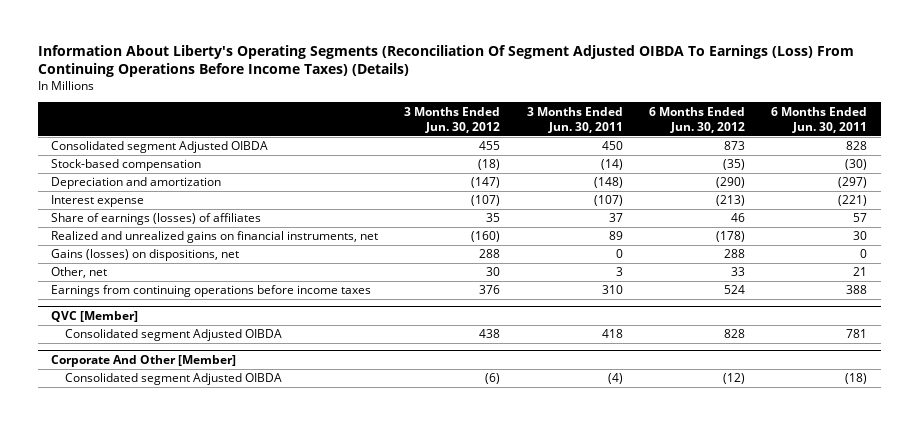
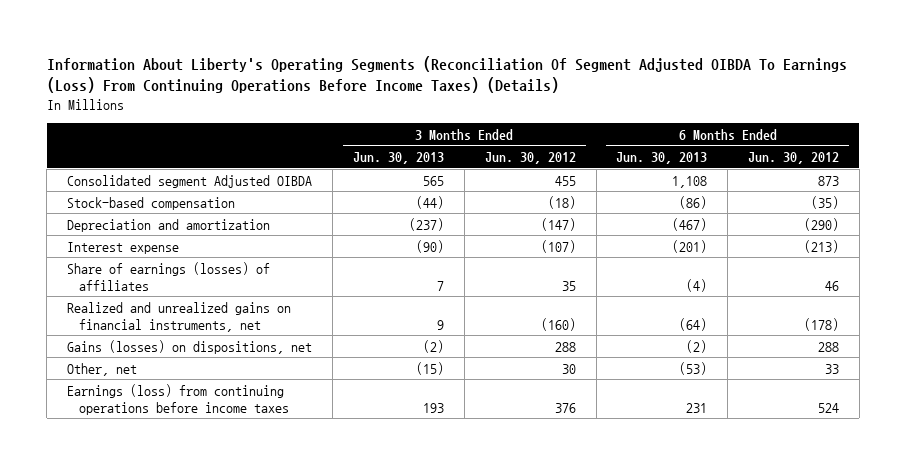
[526,106,623,133] 3 Months Ended Jun. 30, 2011 -> none
[771,106,868,133] 6 Months Ended Jun. 30, 2011 -> none
none -> [353,151,445,164] Jun. 30, 2013
none -> [616,151,708,164] Jun. 30, 2013
[50,311,138,323] QVC [Member] -> none
[65,329,283,342] Consolidated segment Adjusted OIBDA -> none
[50,355,236,368] Corporate And Other [Member] -> none
[65,373,283,386] Consolidated segment Adjusted OIBDA -> none
[50,285,371,298] Earnings from continuing operations before income taxes -> [67,383,290,415] Earnings (loss) from continuing operations before income taxes

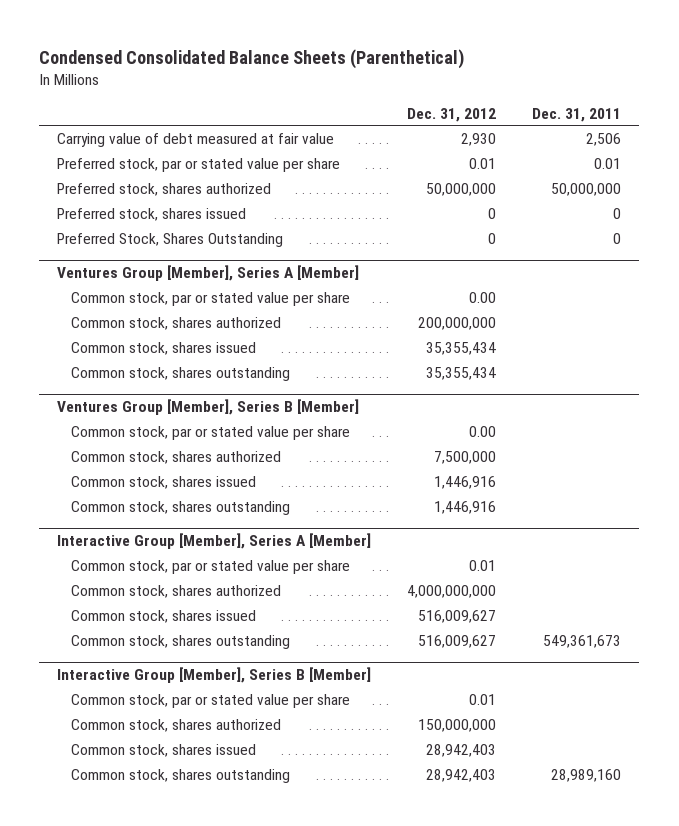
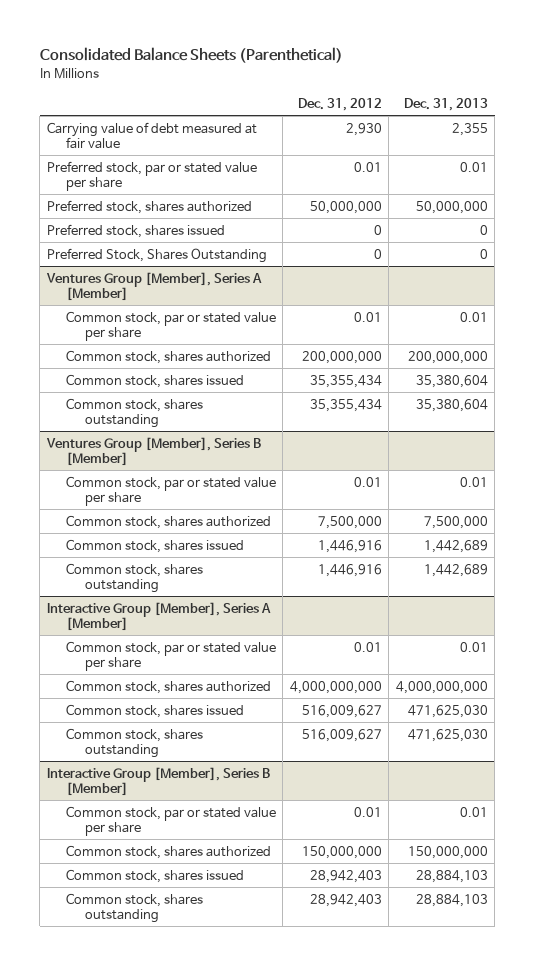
[39,48,465,69] Condensed Consolidated Balance Sheets (Parenthetical) -> [39,47,343,64] Consolidated Balance Sheets (Parenthetical)
[532,107,622,122] Dec. 31, 2011 -> none
none -> [403,98,488,112] Dec. 31, 2013
[469,291,497,303] 0.00 -> [353,311,382,322] 0.01
[469,425,497,437] 0.00 -> [353,476,382,487] 0.01

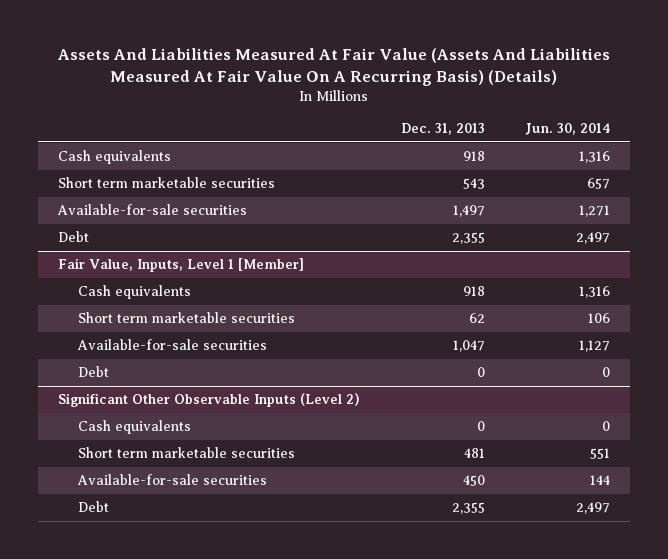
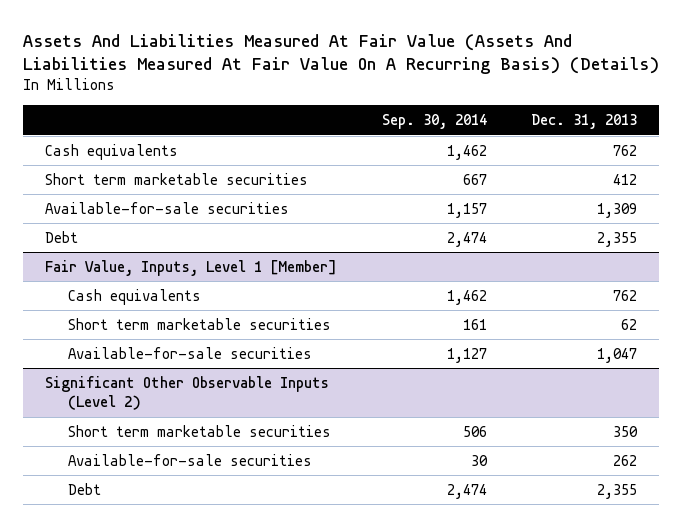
[524,123,610,136] Jun. 30, 2014 -> none
none -> [381,114,487,130] Sep. 30, 2014
[463,151,486,162] 918 -> [613,144,638,156] 762
[463,178,486,190] 543 -> [613,173,638,185] 412
[453,205,486,218] 1,497 -> [597,202,638,218] 1,309
[463,286,486,297] 918 -> [613,289,638,301] 762
[78,366,110,378] Debt -> none
[78,420,192,435] Cash equivalents -> none
[464,448,486,459] 481 -> [613,425,639,437] 350
[463,475,486,487] 450 -> [613,454,638,466] 262

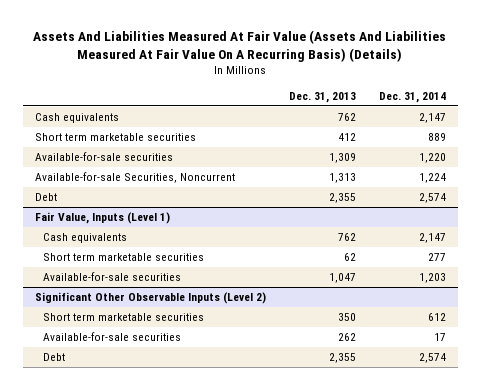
[381,114,487,130] Sep. 30, 2014 -> none
none -> [379,92,447,104] Dec. 31, 2014
none -> [34,172,235,184] Available-for-sale Securities, Noncurrent
[45,259,338,276] Fair Value, Inputs, Level 1 [Member] -> [34,212,170,225] Fair Value, Inputs (Level 1)

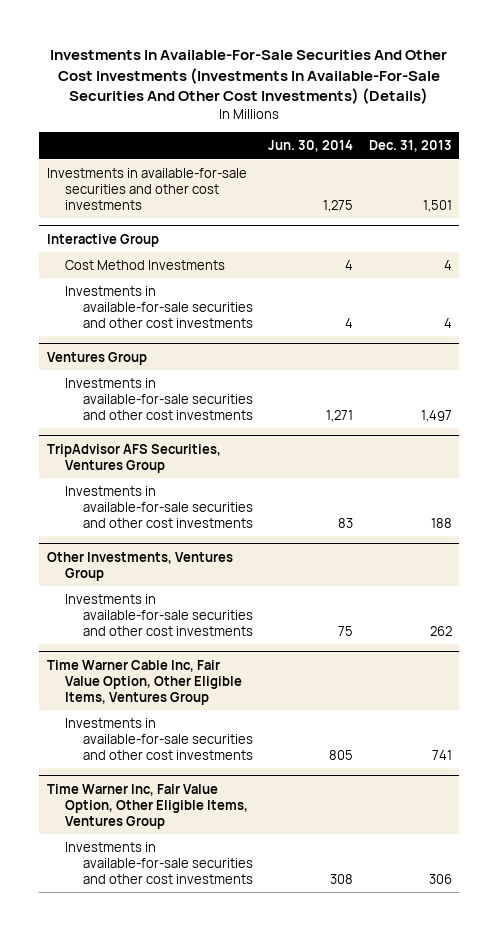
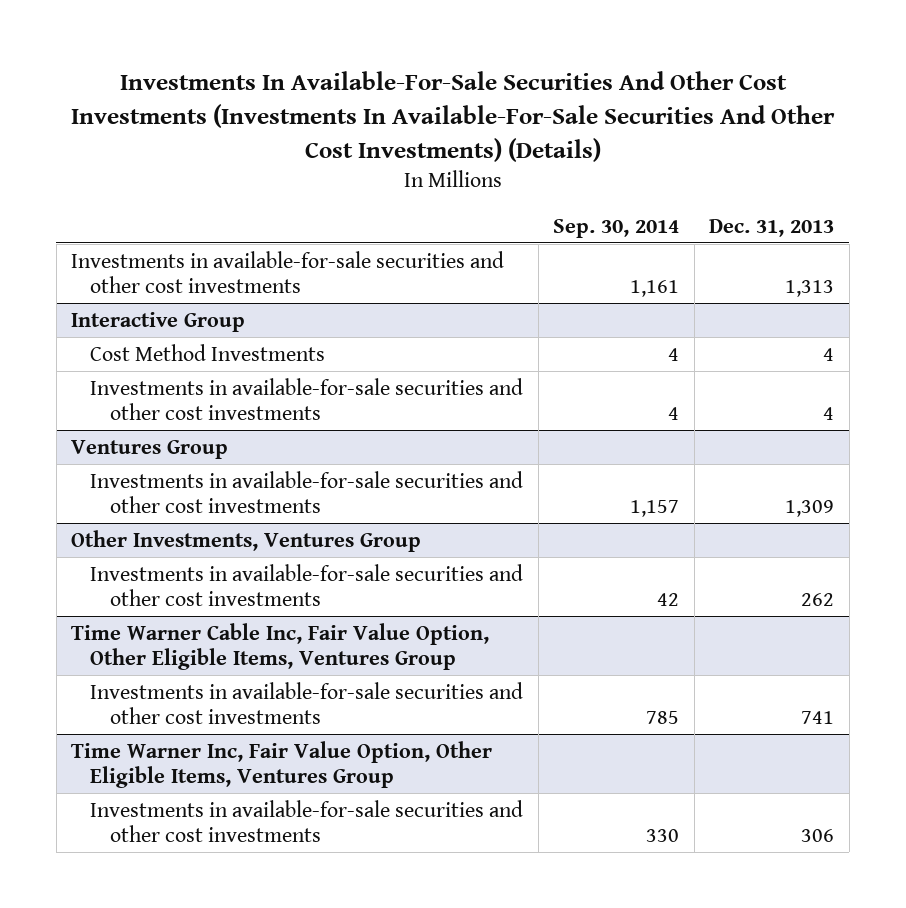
[268,140,354,153] Jun. 30, 2014 -> none
none -> [553,218,680,238] Sep. 30, 2014
[422,199,452,212] 1,501 -> [785,279,835,297] 1,313
[47,443,222,473] TripAdvisor AFS Securities, Ventures Group -> none
[65,486,253,528] Investments in available-for-sale securities and other cost investments -> none
[420,409,452,422] 1,497 -> [785,499,835,517] 1,309

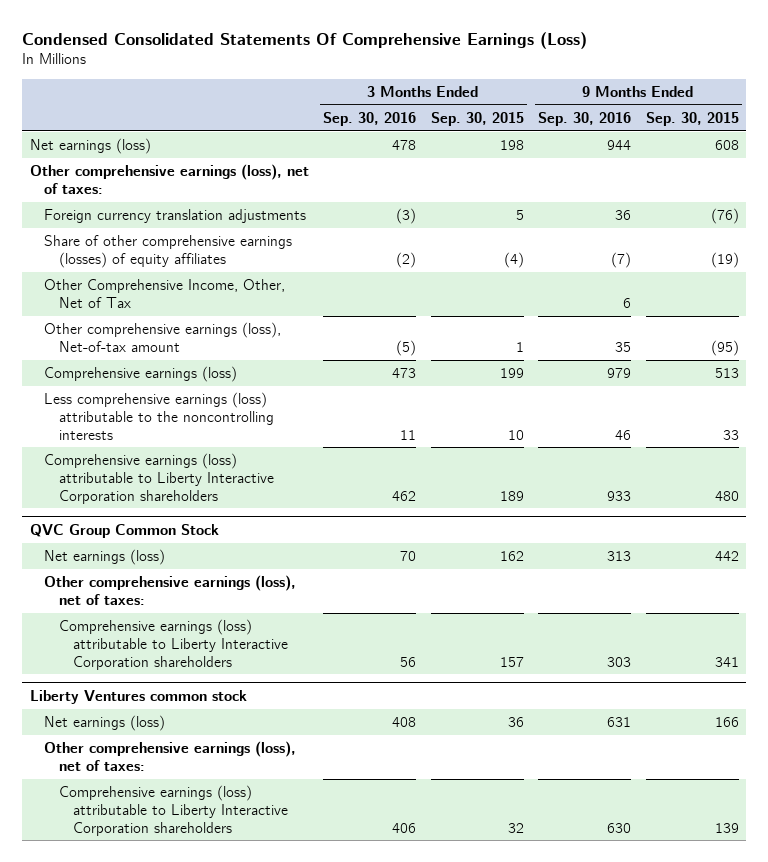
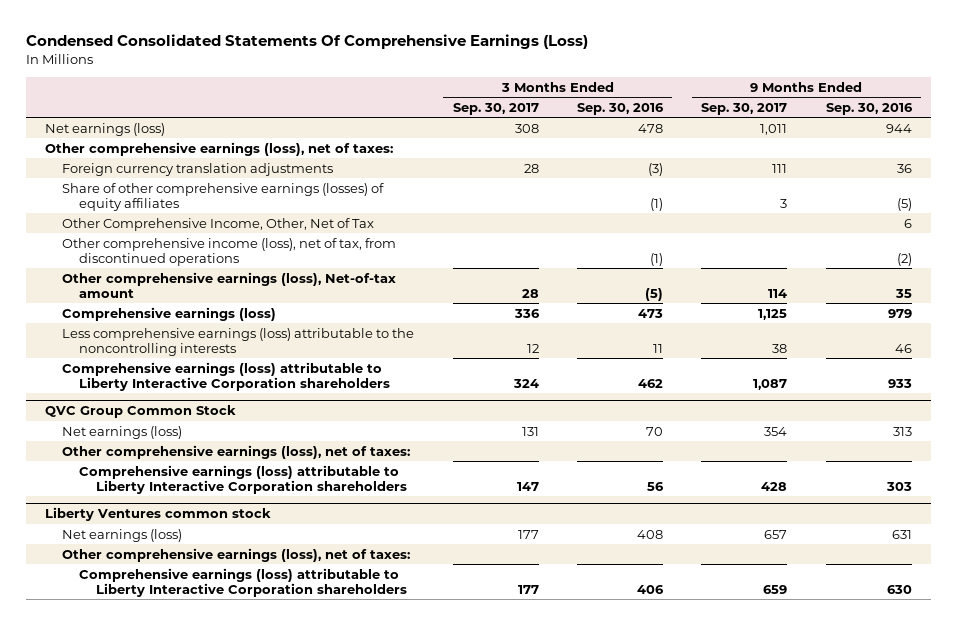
[430,111,524,126] Sep. 30, 2015 -> none
[645,111,739,126] Sep. 30, 2015 -> none
none -> [452,102,539,115] Sep. 30, 2017
none -> [701,102,788,115] Sep. 30, 2017
[396,251,417,268] (2) -> [649,198,663,212] (1)
[611,251,632,268] (7) -> [896,198,912,212] (5)
none -> [62,237,397,267] Other comprehensive income (loss), net of tax, from discontinued operations

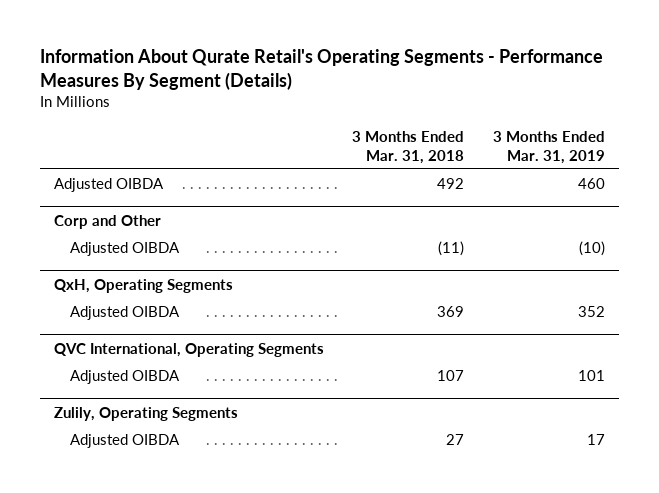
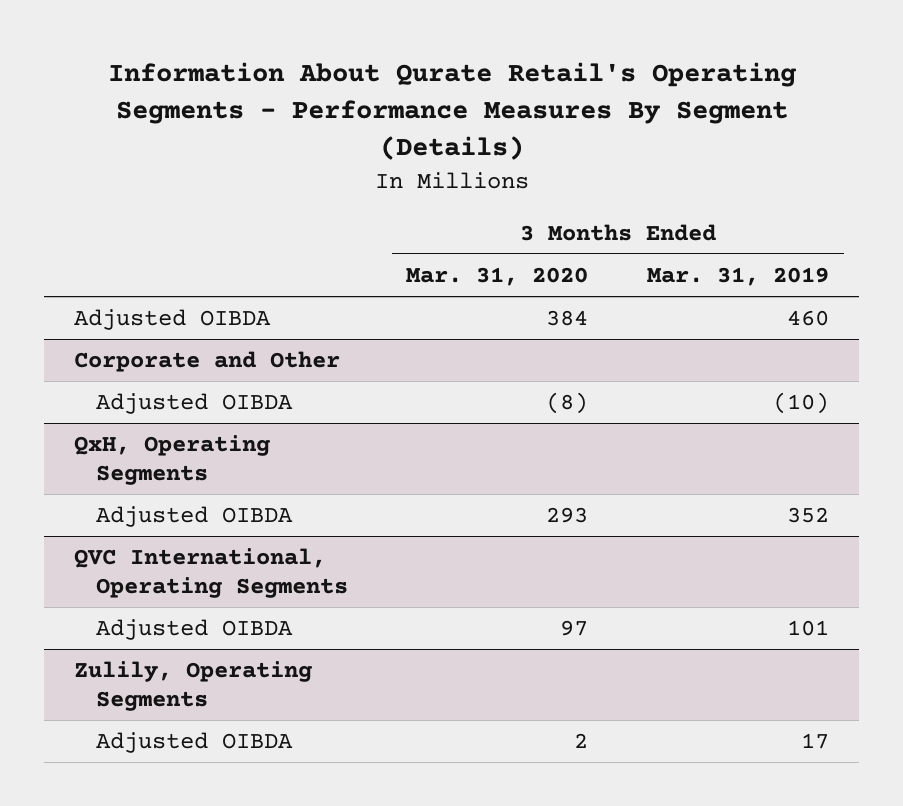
[352,130,465,164] 3 Months Ended Mar. 31, 2018 -> none
none -> [406,267,589,287] Mar. 31, 2020
[53,214,161,229] Corp and Other -> [73,351,340,373] Corporate and Other

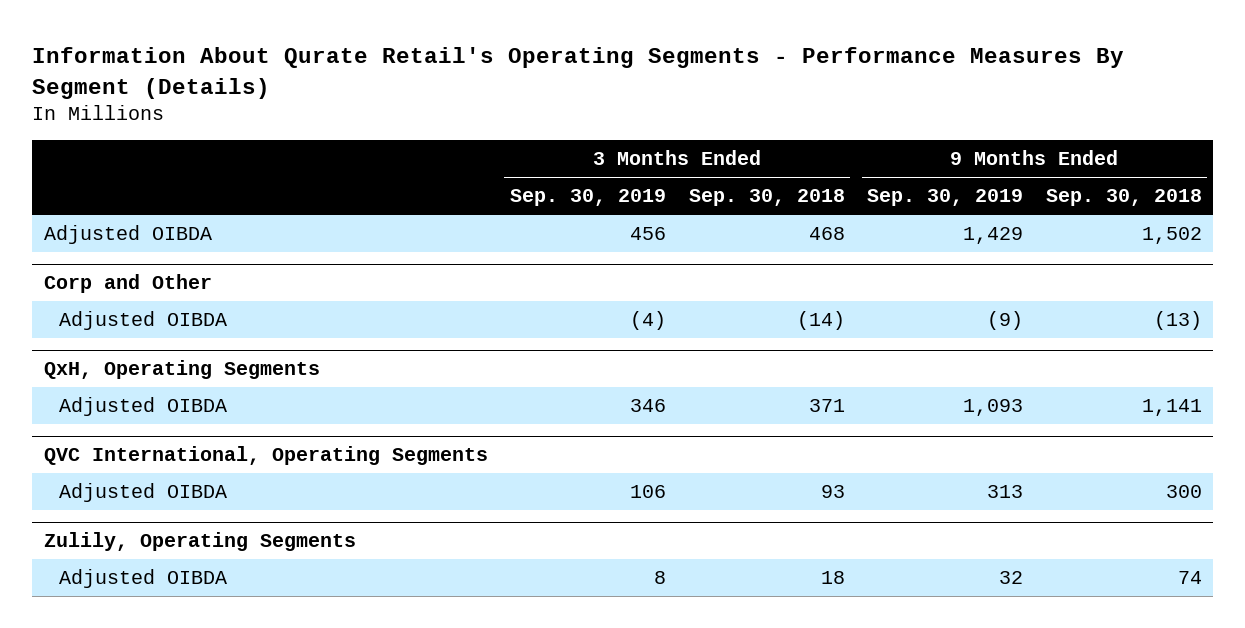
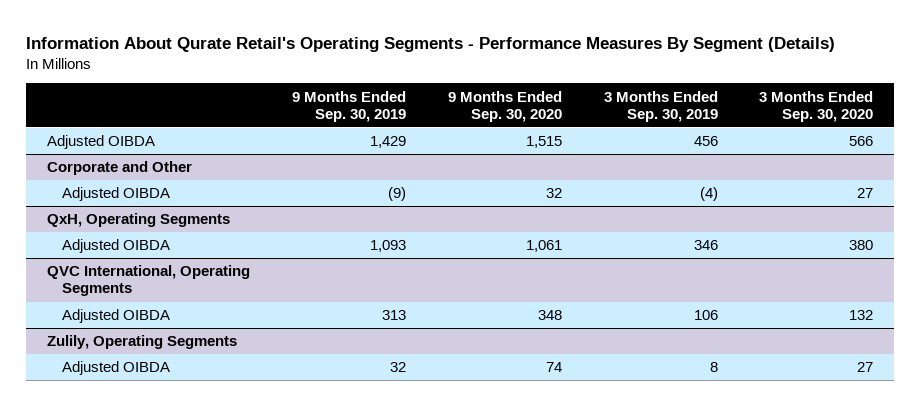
[688,189,845,207] Sep. 30, 2018 -> none
[1045,189,1202,207] Sep. 30, 2018 -> none
none -> [447,90,562,122] 9 Months Ended Sep. 30, 2020
none -> [759,90,874,122] 3 Months Ended Sep. 30, 2020
[43,274,212,294] Corp and Other -> [46,161,192,176] Corporate and Other

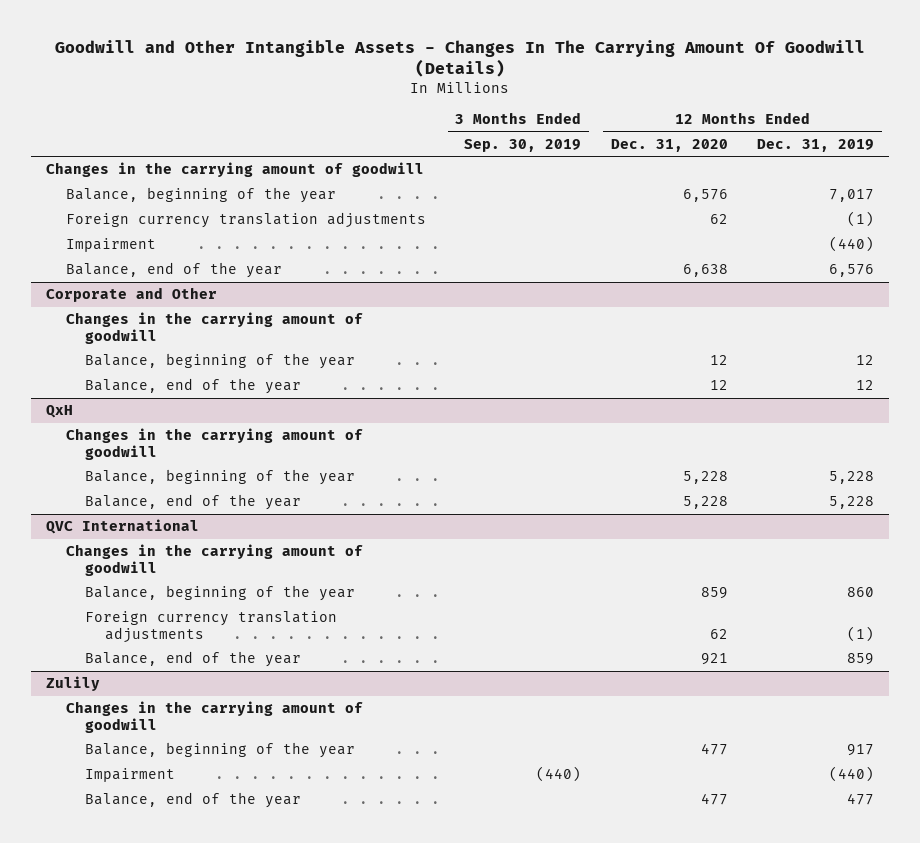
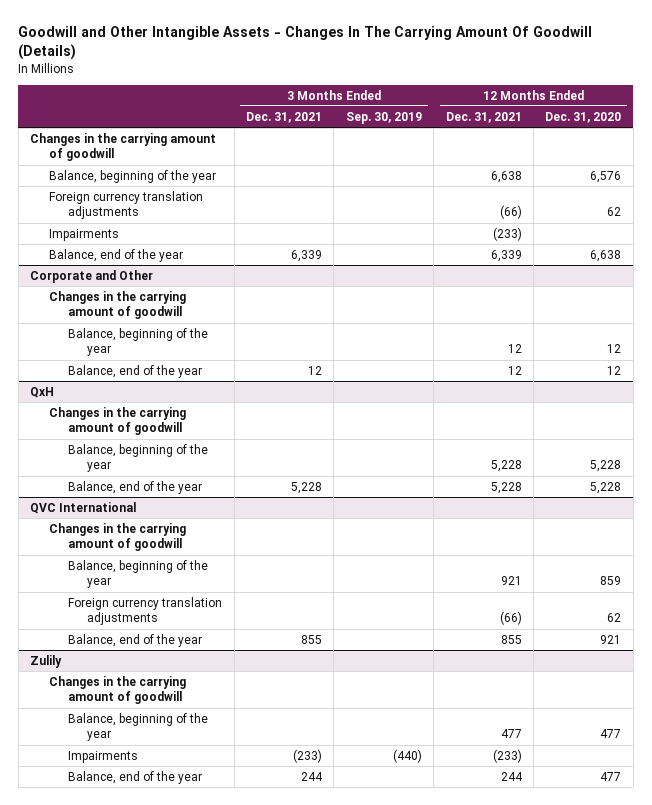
[757,138,875,152] Dec. 31, 2019 -> none
none -> [246,111,323,123] Dec. 31, 2021
none -> [445,111,522,123] Dec. 31, 2021
[65,238,156,253] Impairment -> [49,228,120,241] Impairments
[85,768,176,783] Impairment -> [68,750,139,763] Impairments

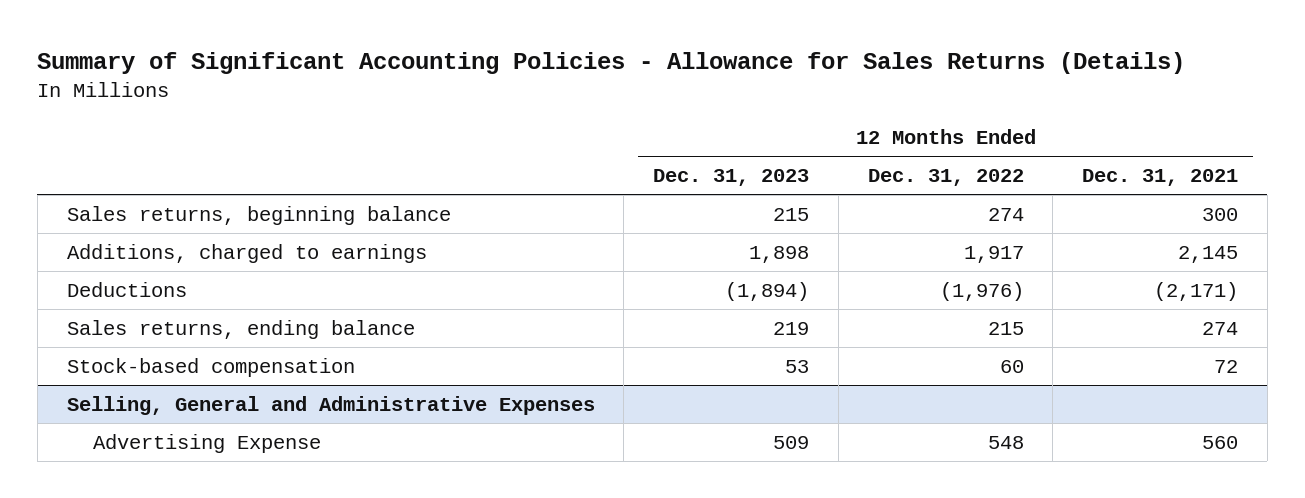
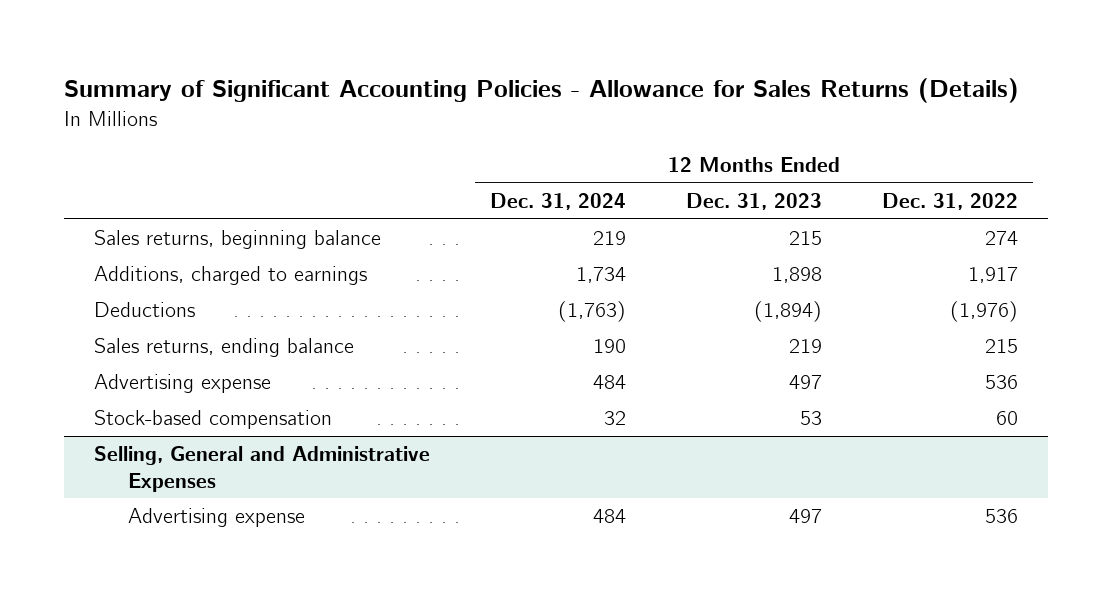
[1082,169,1239,187] Dec. 31, 2021 -> none
none -> [490,192,627,210] Dec. 31, 2024
none -> [94,374,272,394] Advertising expense
[93,433,322,453] Advertising Expense -> [127,508,305,528] Advertising expense
[773,435,810,449] 509 -> [789,509,823,524] 497
[987,435,1024,449] 548 -> [985,509,1019,524] 536

